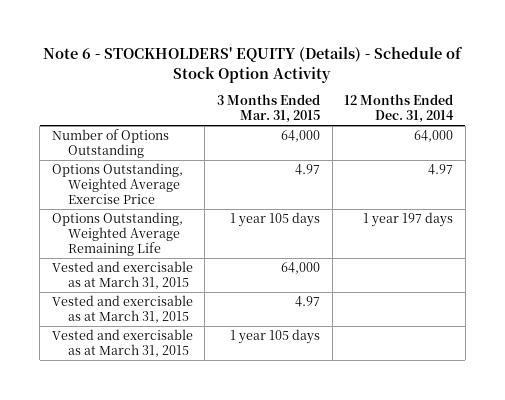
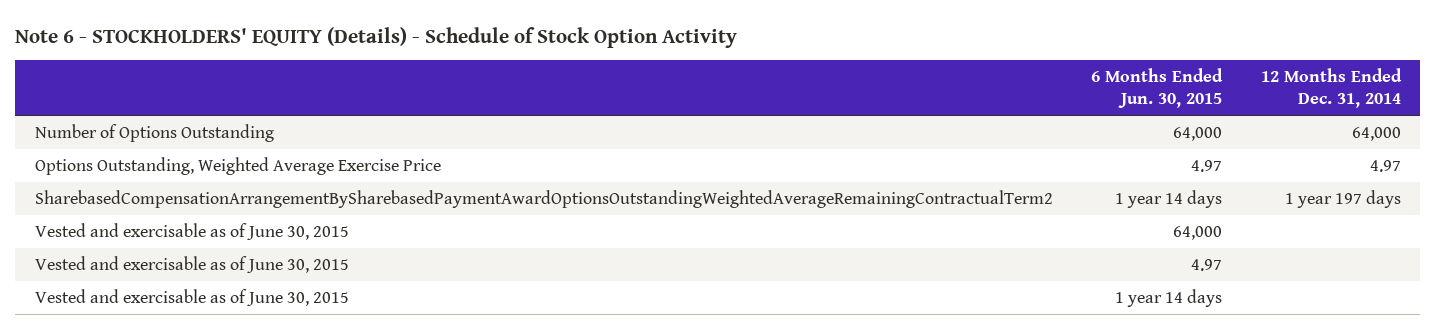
[216,94,320,124] 3 Months Ended Mar. 31, 2015 -> none
none -> [1091,68,1224,109] 6 Months Ended Jun. 30, 2015
[51,211,183,257] Options Outstanding, Weighted Average Remaining Life -> [34,189,1053,208] SharebasedCompensationArrangementBySharebasedPaymentAwardOptionsOutstandingWeightedAverageRemainingContractualTerm2
[51,260,193,290] Vested and exercisable as at March 31, 2015 -> [34,222,349,240] Vested and exercisable as of June 30, 2015
[51,294,193,324] Vested and exercisable as at March 31, 2015 -> [34,255,349,273] Vested and exercisable as of June 30, 2015
[51,328,193,358] Vested and exercisable as at March 31, 2015 -> [34,288,349,306] Vested and exercisable as of June 30, 2015

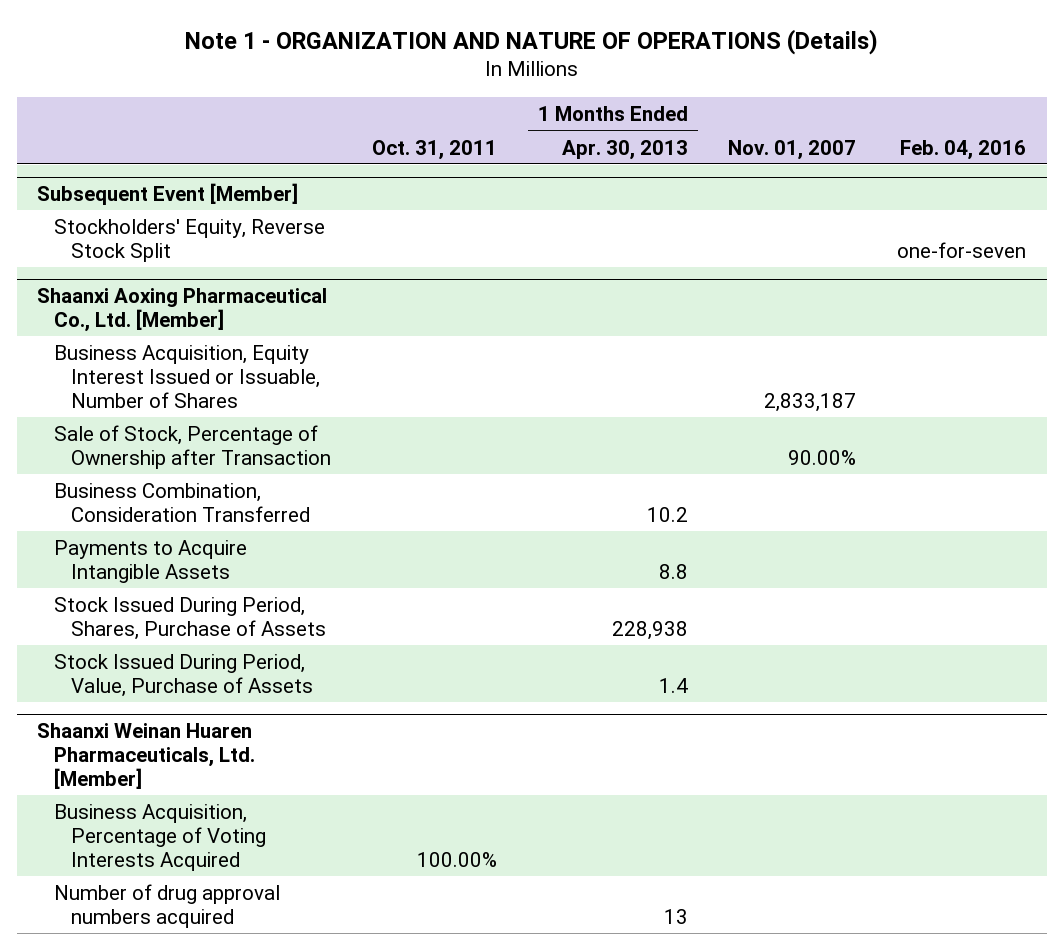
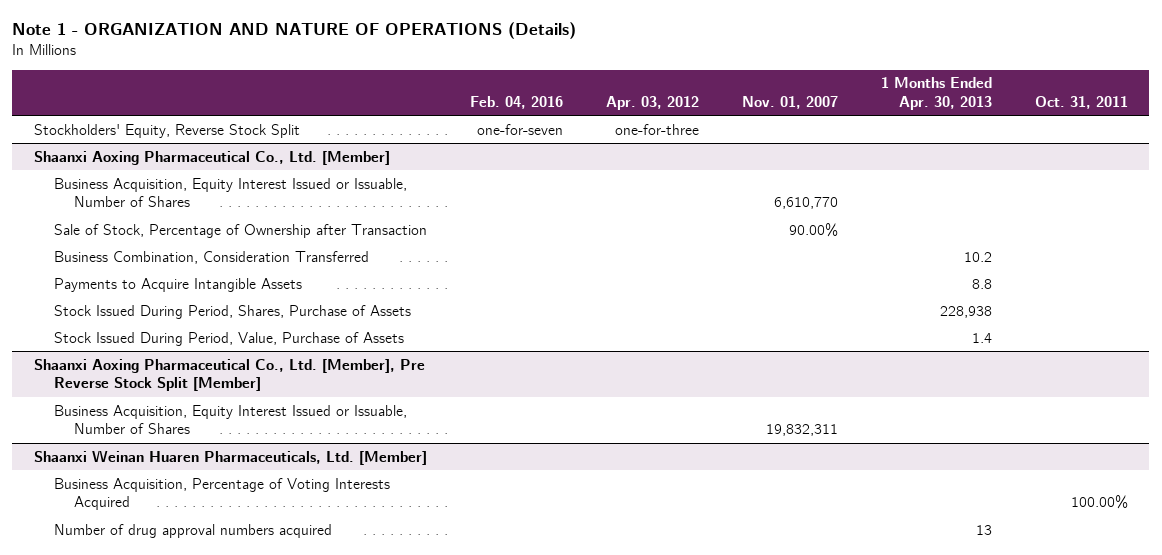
none -> [605,95,699,110] Apr. 03, 2012
[37,183,299,206] Subsequent Event [Member] -> none
[54,219,326,263] Stockholders' Equity, Reverse Stock Split -> none
none -> [33,123,300,138] Stockholders' Equity, Reverse Stock Split
[764,393,857,413] 2,833,187 -> [773,197,838,210] 6,610,770
none -> [33,358,425,392] Shaanxi Aoxing Pharmaceutical Co., Ltd. [Member], Pre Reverse Stock Split [Member]
none -> [53,404,407,435] Business Acquisition, Equity Interest Issued or Issuable, Number of Shares

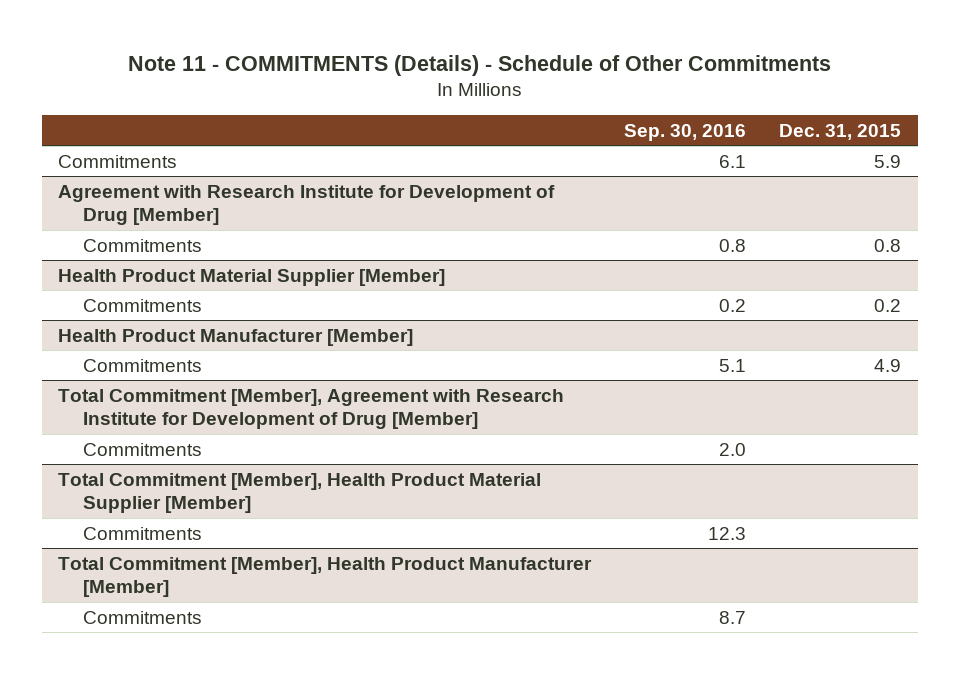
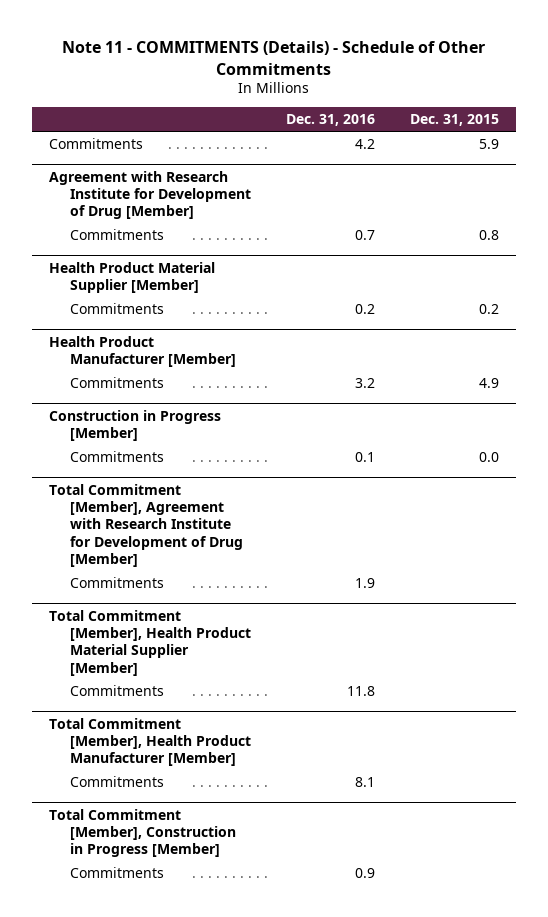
[624,123,747,141] Sep. 30, 2016 -> none
none -> [285,114,375,127] Dec. 31, 2016
none -> [49,409,222,441] Construction in Progress [Member]
none -> [69,450,164,462] Commitments
none -> [49,808,236,858] Total Commitment [Member], Construction in Progress [Member]
none -> [69,866,164,878] Commitments

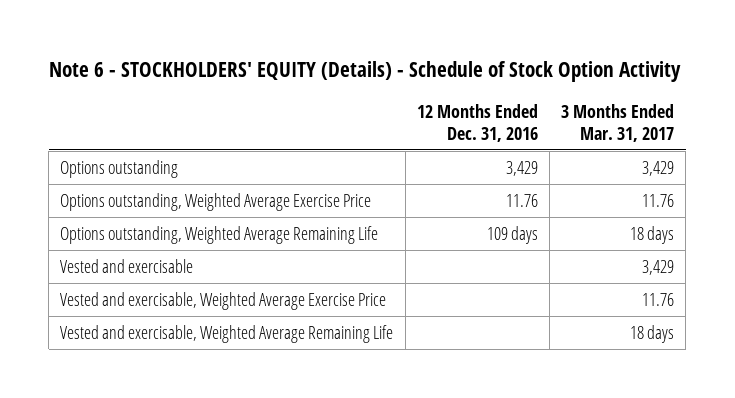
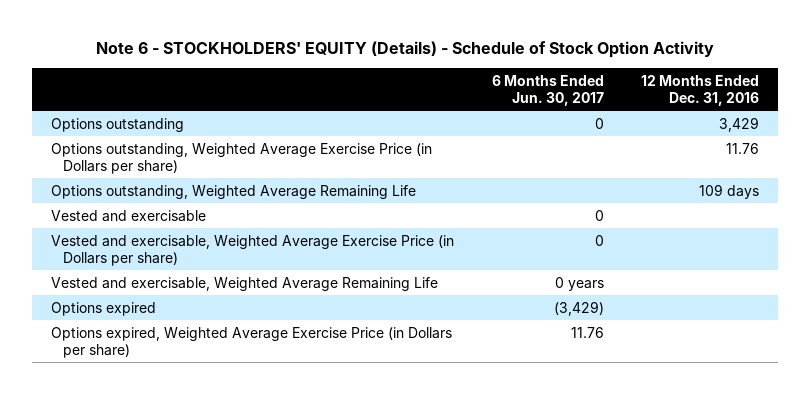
[561,103,675,142] 3 Months Ended Mar. 31, 2017 -> none
none -> [491,74,604,107] 6 Months Ended Jun. 30, 2017
[60,192,372,211] Options outstanding, Weighted Average Exercise Price -> [51,142,433,174] Options outstanding, Weighted Average Exercise Price (in Dollars per share)
[60,291,387,310] Vested and exercisable, Weighted Average Exercise Price -> [51,234,455,266] Vested and exercisable, Weighted Average Exercise Price (in Dollars per share)
none -> [51,301,157,316] Options expired
none -> [51,326,453,358] Options expired, Weighted Average Exercise Price (in Dollars per share)

